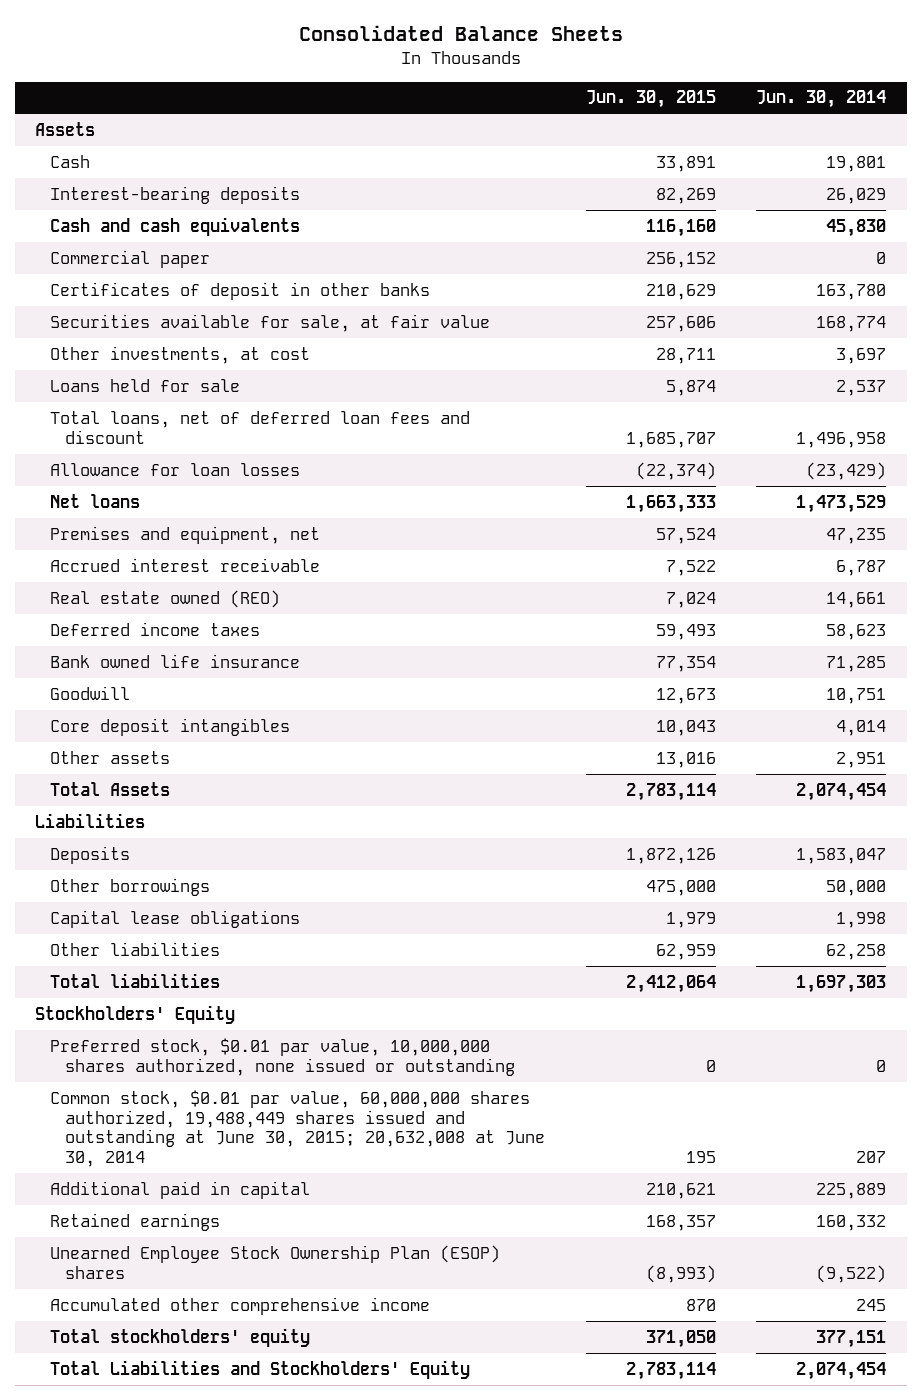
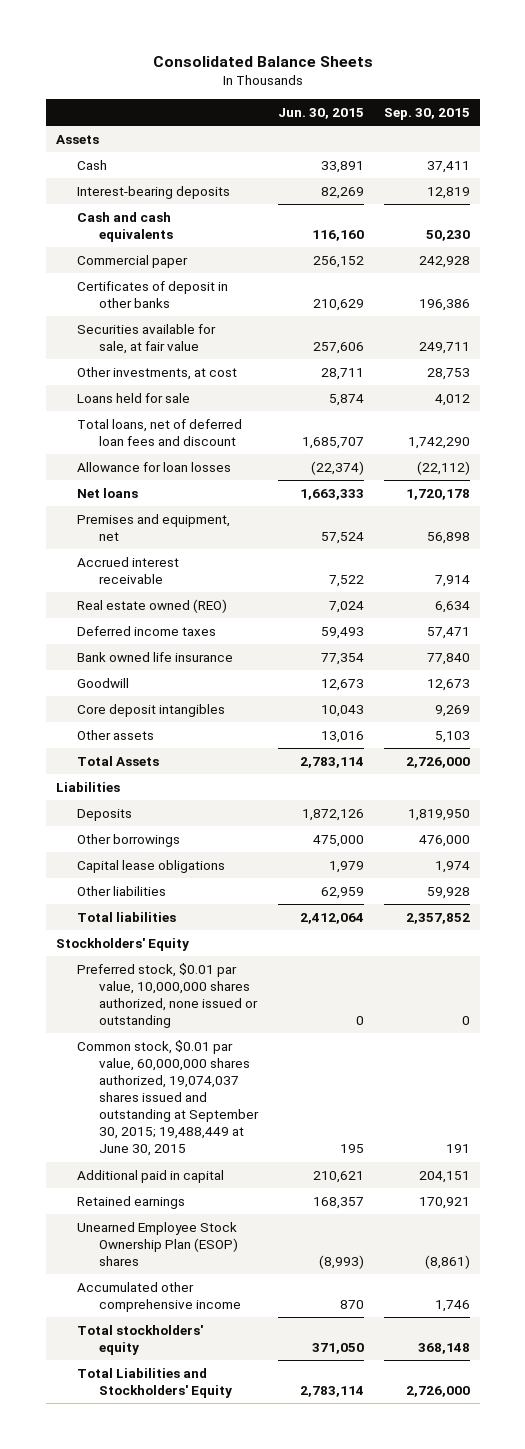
[756,90,887,109] Jun. 30, 2014 -> none
none -> [383,107,470,120] Sep. 30, 2015
[50,1089,546,1167] Common stock, $0.01 par value, 60,000,000 shares authorized, 19,488,449 shares issued and outstanding at June 30, 2015; 20,632,008 at June 30, 2014 -> [77,1039,259,1157] Common stock, $0.01 par value, 60,000,000 shares authorized, 19,074,037 shares issued and outstanding at September 30, 2015; 19,488,449 at June 30, 2015

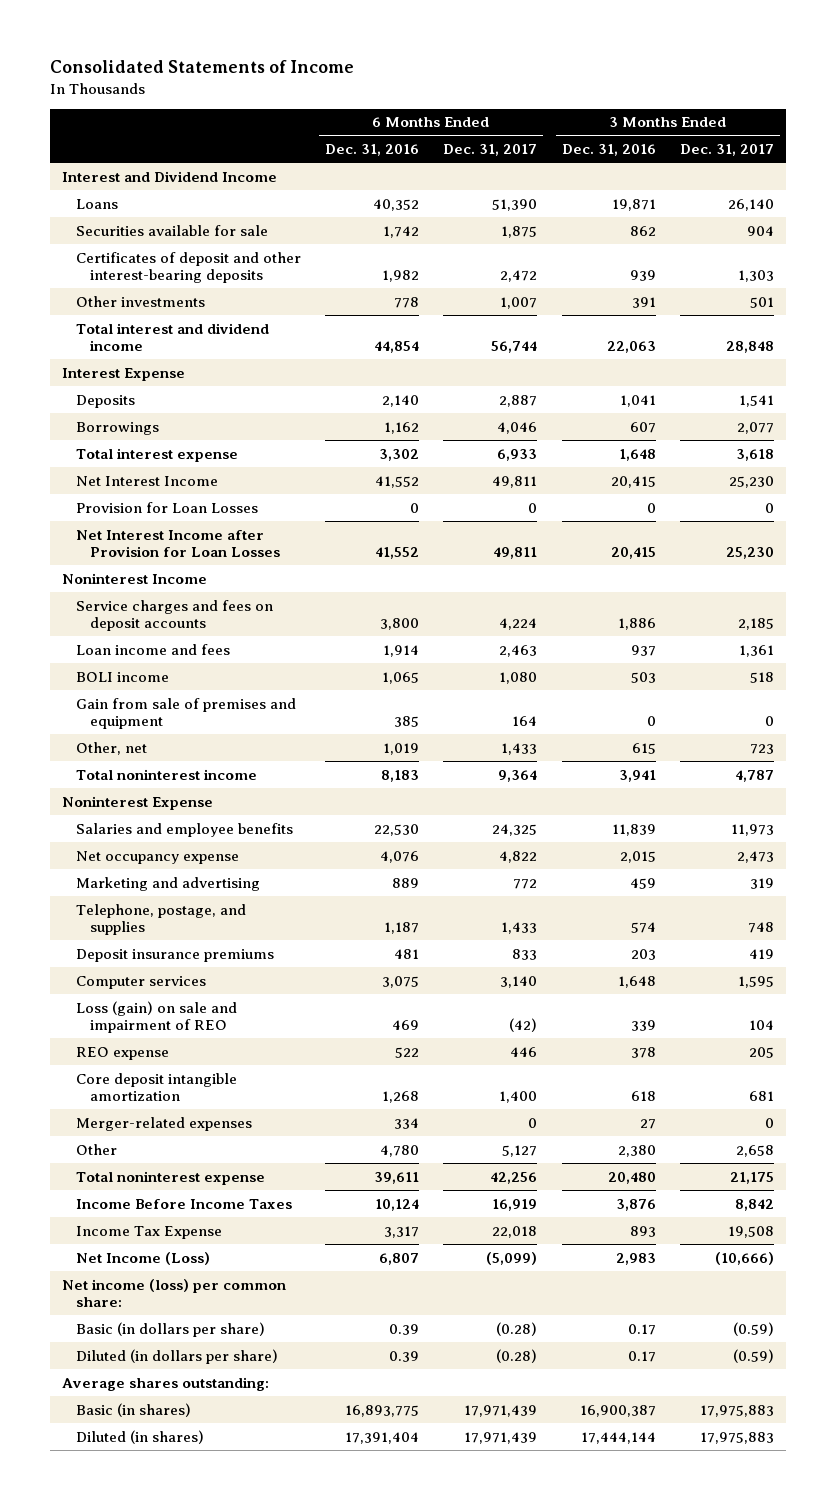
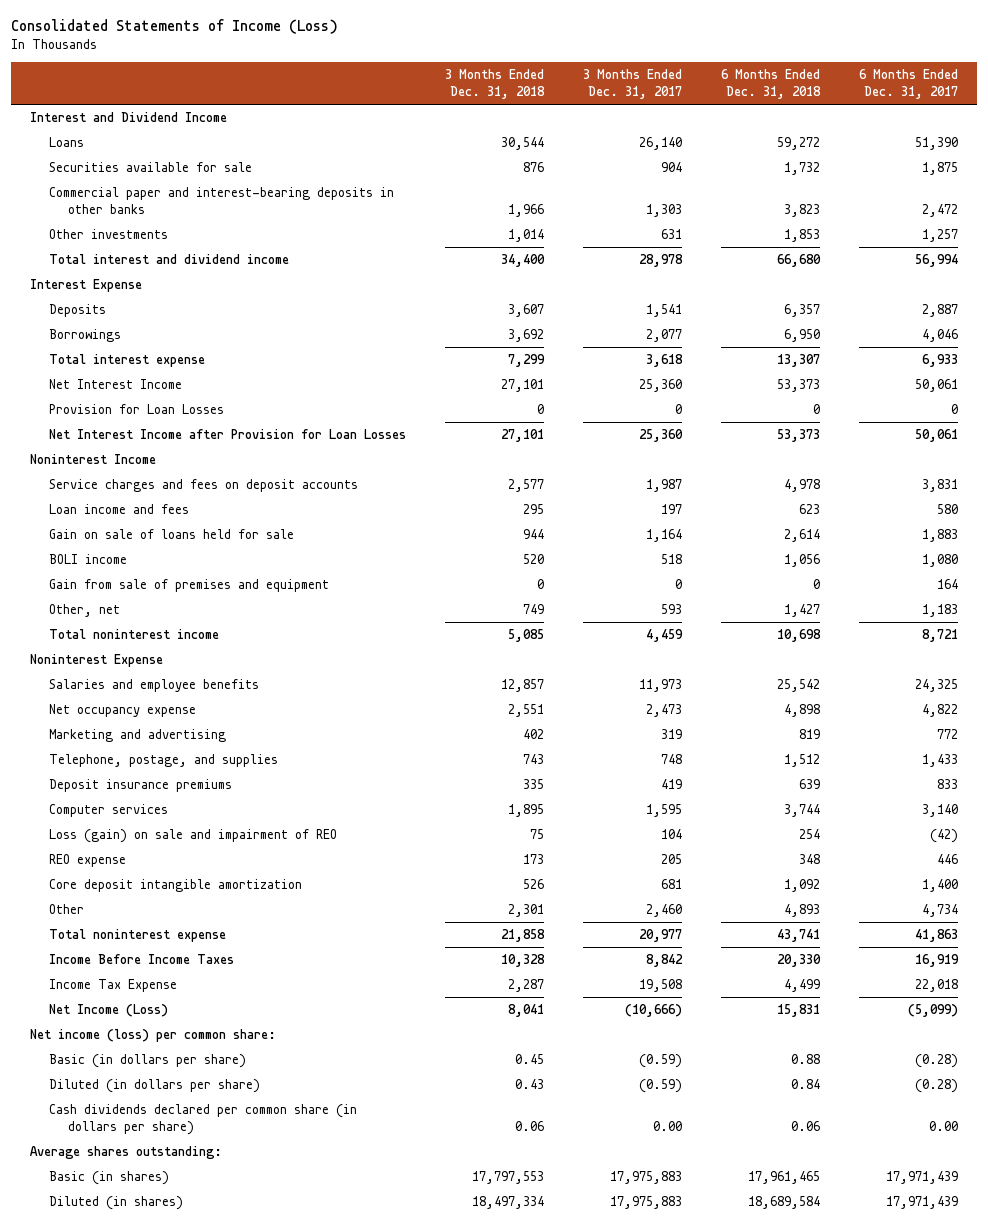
[49,60,354,74] Consolidated Statements of Income -> [10,19,338,35] Consolidated Statements of Income (Loss)
[324,144,419,157] Dec. 31, 2016 -> none
[561,144,656,157] Dec. 31, 2016 -> none
none -> [445,69,546,100] 3 Months Ended Dec. 31, 2018
none -> [720,69,821,100] 6 Months Ended Dec. 31, 2018
[75,251,301,284] Certificates of deposit and other interest-bearing deposits -> [49,187,395,215] Commercial paper and interest-bearing deposits in other banks
[500,296,538,309] 1,007 -> [921,229,958,243] 1,257
[749,296,774,308] 501 -> [660,229,682,240] 631
[491,341,538,354] 56,744 -> [914,254,958,268] 56,994
[725,341,774,354] 28,848 -> [638,254,683,268] 28,978
[492,475,538,488] 49,811 -> [914,379,958,393] 50,061
[728,475,774,488] 25,230 -> [638,379,682,393] 25,360
[493,547,538,560] 49,811 -> [914,429,958,443] 50,061
[725,547,774,560] 25,230 -> [638,429,683,443] 25,360
[499,618,538,631] 4,224 -> [921,479,958,493] 3,831
[737,618,774,631] 2,185 -> [645,479,682,493] 1,987
[499,644,538,657] 2,463 -> [936,504,958,515] 580
[738,644,774,657] 1,361 -> [660,504,682,515] 197
none -> [49,529,295,540] Gain on sale of loans held for sale
[501,742,538,755] 1,433 -> [921,604,958,618] 1,183
[749,743,774,754] 723 -> [660,604,682,615] 593
[498,769,538,782] 9,364 -> [921,629,958,643] 8,721
[734,769,774,782] 4,787 -> [645,629,683,643] 4,459
[75,1116,252,1131] Merger-related expenses -> none
[502,1144,538,1157] 5,127 -> [921,904,958,918] 4,734
[735,1144,774,1157] 2,658 -> [645,904,682,918] 2,460
[490,1171,538,1184] 42,256 -> [914,929,958,943] 41,863
[729,1171,774,1184] 21,175 -> [638,929,682,943] 20,977
none -> [49,1104,358,1136] Cash dividends declared per common share (in dollars per share)

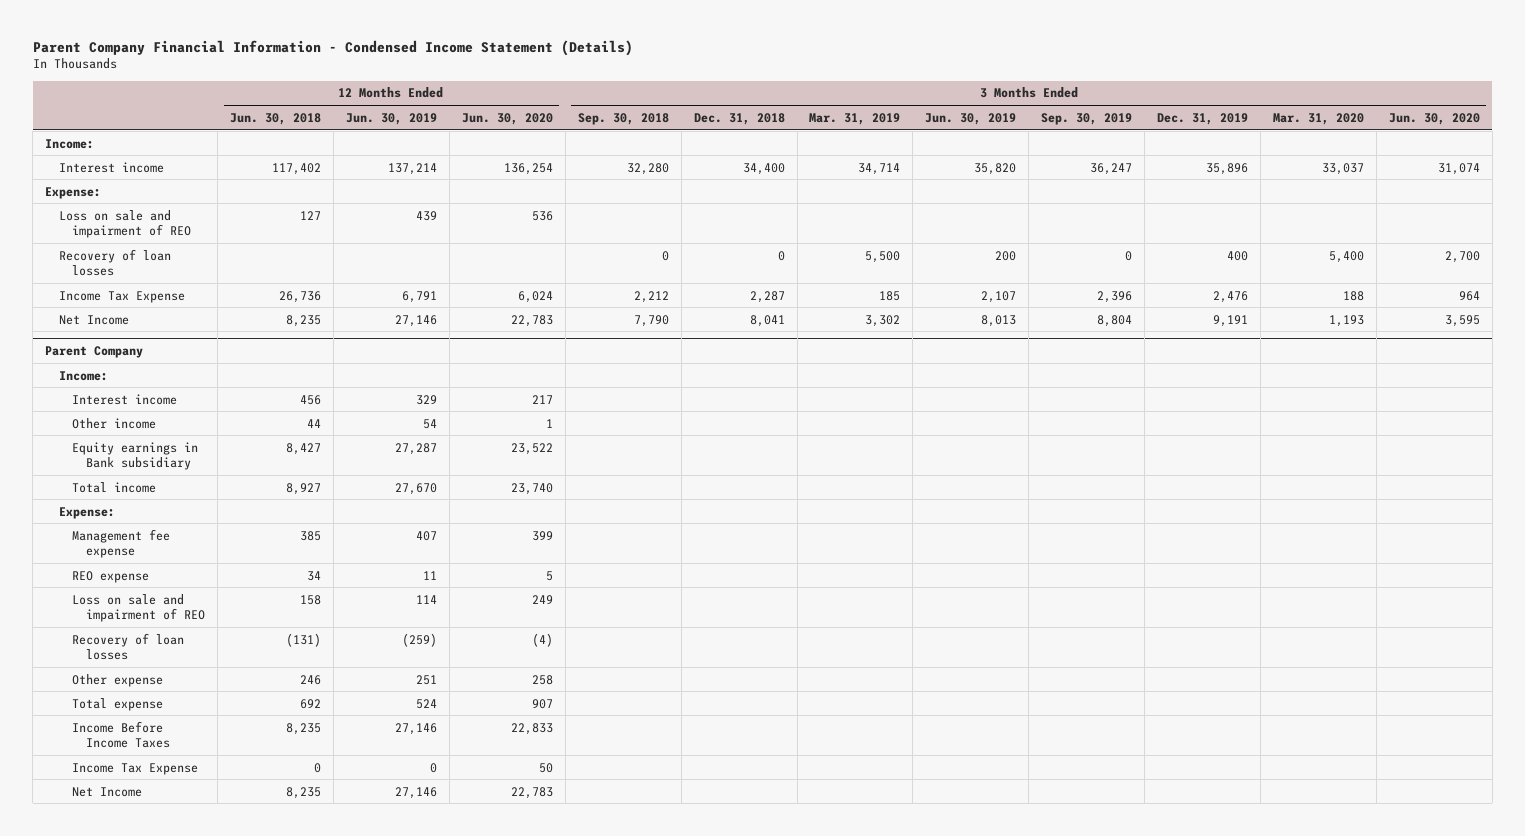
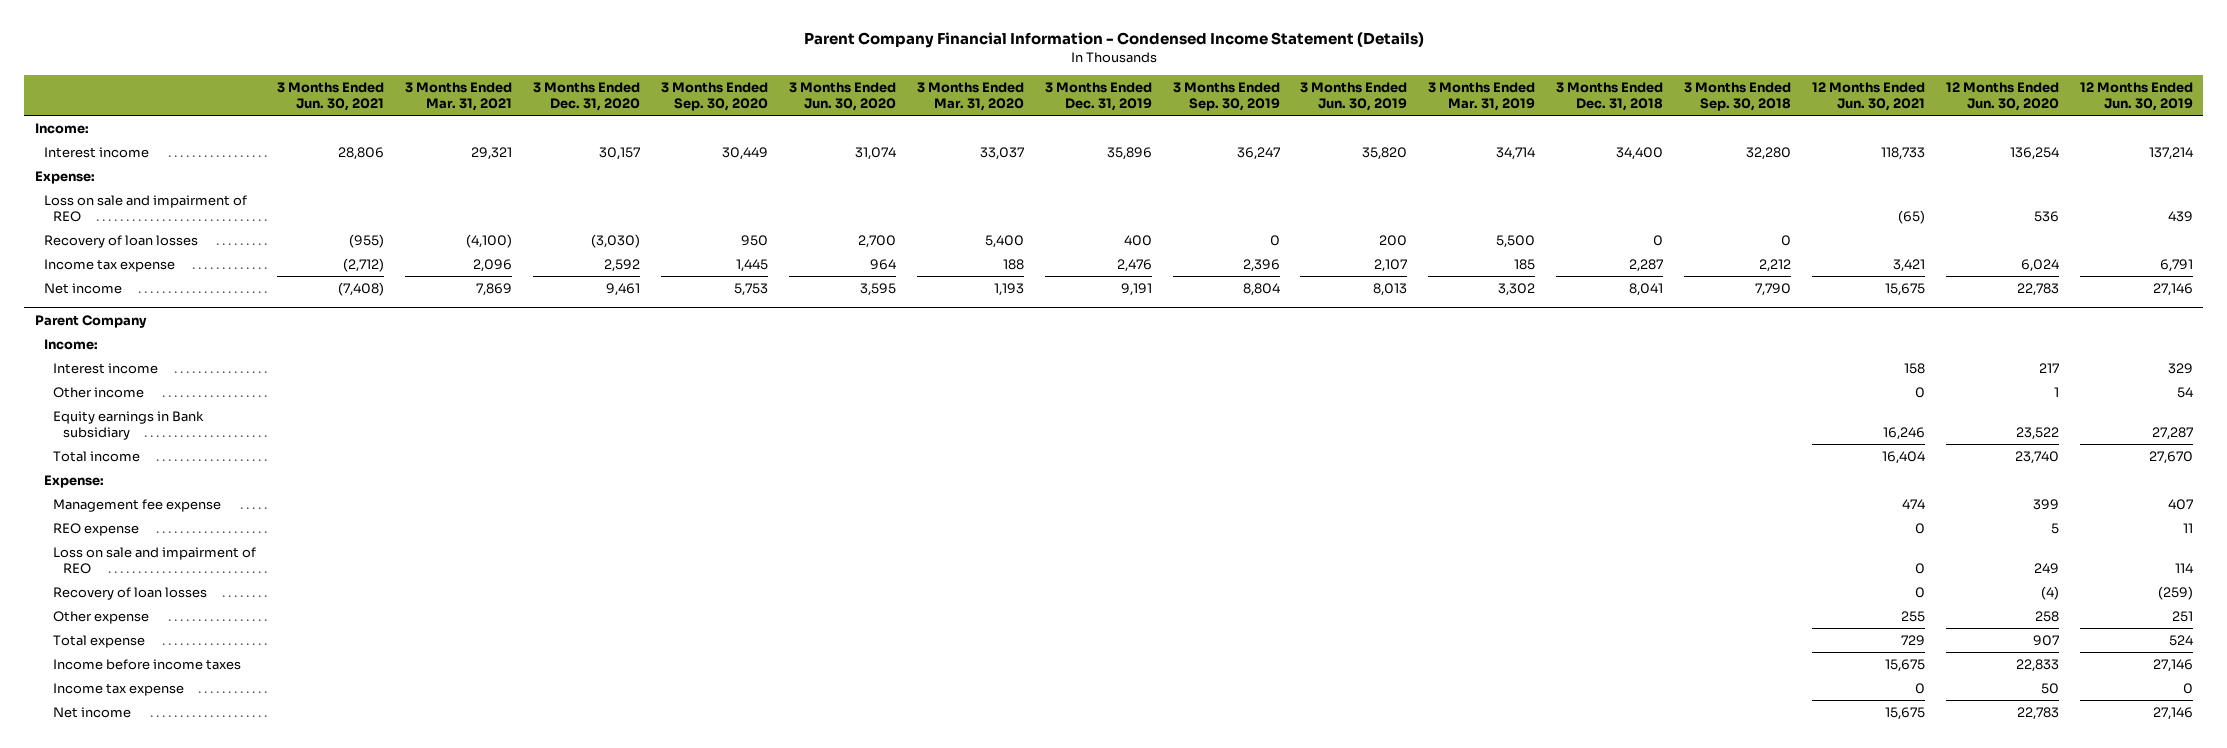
[229,112,321,125] Jun. 30, 2018 -> none
none -> [277,82,385,112] 3 Months Ended Jun. 30, 2021
none -> [405,82,513,112] 3 Months Ended Mar. 31, 2021
none -> [533,82,641,112] 3 Months Ended Dec. 31, 2020
none -> [661,82,769,112] 3 Months Ended Sep. 30, 2020
none -> [1812,82,1926,112] 12 Months Ended Jun. 30, 2021
[58,290,185,303] Income Tax Expense -> [43,258,175,272] Income tax expense
[58,314,129,325] Net Income -> [43,282,122,294] Net income
[72,720,171,749] Income Before Income Taxes -> [53,658,242,670] Income before income taxes
[72,762,199,775] Income Tax Expense -> [53,682,185,696] Income tax expense
[72,786,143,797] Net Income -> [53,706,132,718] Net income

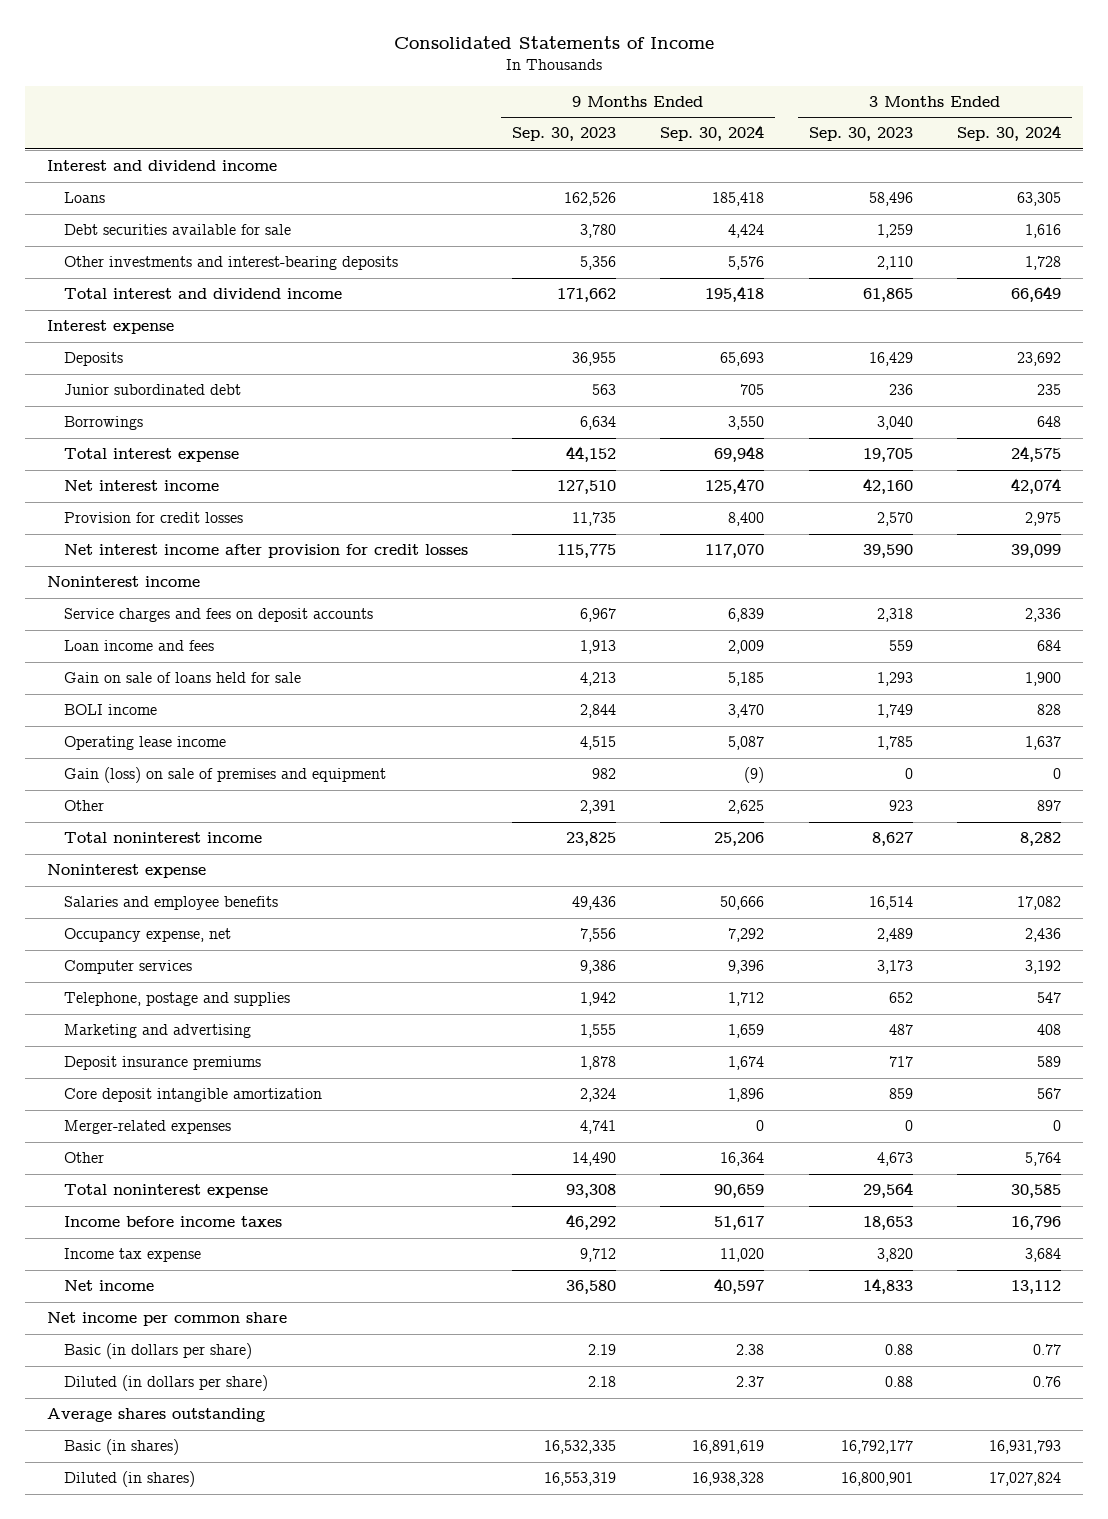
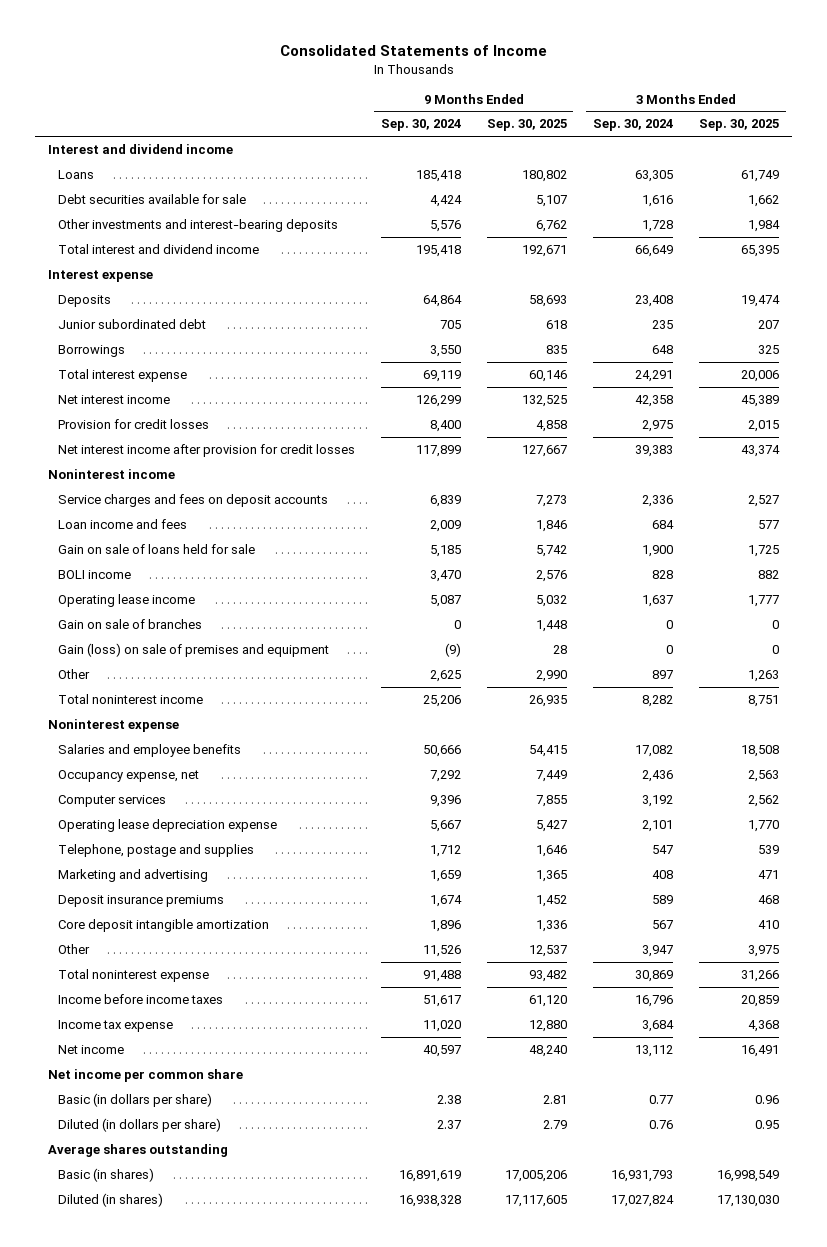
[511,127,616,142] Sep. 30, 2023 -> none
[808,127,913,142] Sep. 30, 2023 -> none
none -> [486,119,567,132] Sep. 30, 2025
none -> [699,119,780,132] Sep. 30, 2025
[720,352,765,367] 65,693 -> [422,295,462,308] 64,864
[1016,352,1061,367] 23,692 -> [634,295,673,308] 23,408
[714,446,765,463] 69,948 -> [422,370,461,383] 69,119
[1010,446,1061,463] 24,575 -> [634,370,673,383] 24,291
[705,478,765,495] 125,470 -> [415,395,461,408] 126,299
[1010,478,1061,495] 42,074 -> [634,395,673,408] 42,358
[705,544,765,559] 117,070 -> [415,445,461,458] 117,899
[1010,544,1061,559] 39,099 -> [634,445,673,458] 39,383
none -> [57,619,202,630] Gain on sale of branches
none -> [57,819,277,833] Operating lease depreciation expense
[63,1120,231,1135] Merger-related expenses -> none
[720,1152,765,1167] 16,364 -> [422,945,461,958] 11,526
[1024,1152,1061,1167] 5,764 -> [641,945,673,958] 3,947
[714,1184,765,1199] 90,659 -> [422,970,461,983] 91,488
[1010,1184,1061,1199] 30,585 -> [634,970,673,983] 30,869

